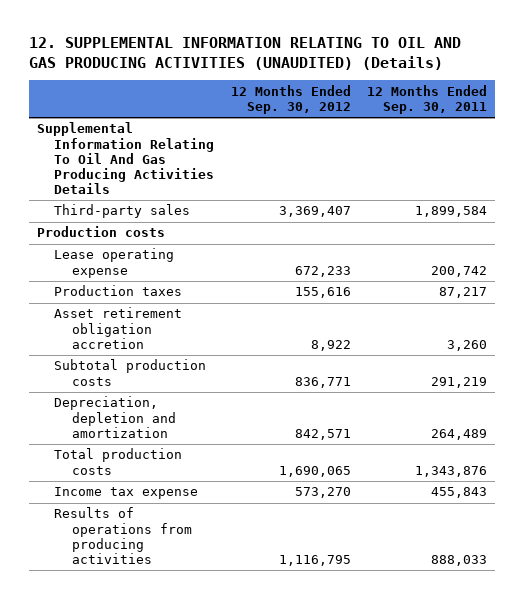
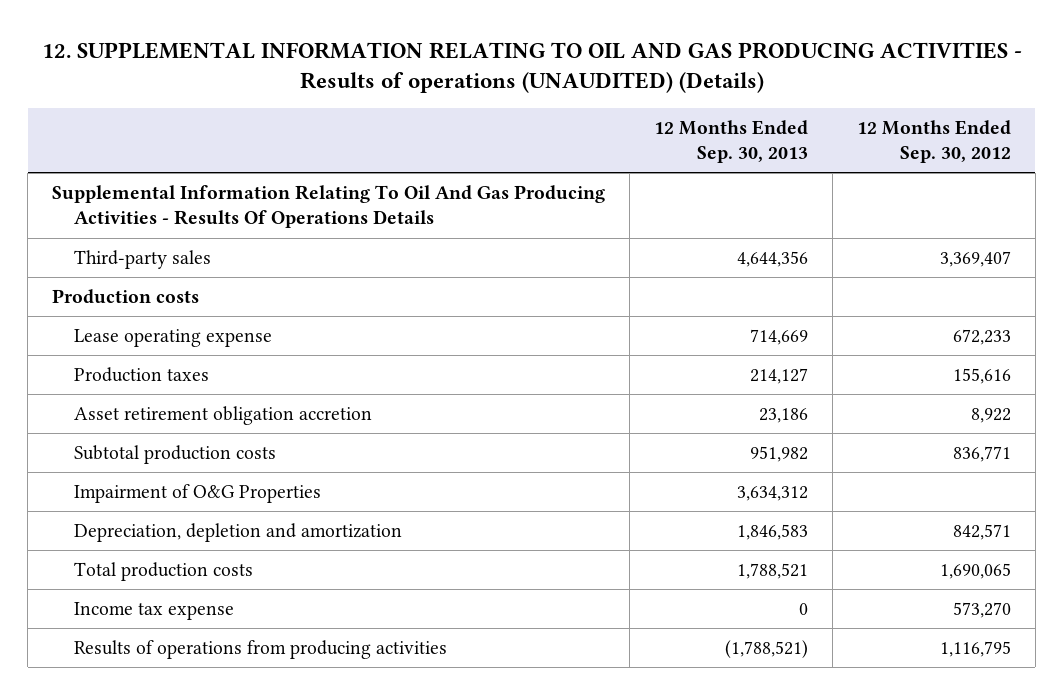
[28,37,461,70] 12. SUPPLEMENTAL INFORMATION RELATING TO OIL AND GAS PRODUCING ACTIVITIES (UNAUDITED) (Details) -> [41,42,1022,94] 12. SUPPLEMENTAL INFORMATION RELATING TO OIL AND GAS PRODUCING ACTIVITIES - Results of operations (UNAUDITED) (Details)
[367,84,488,114] 12 Months Ended Sep. 30, 2011 -> none
none -> [654,119,809,164] 12 Months Ended Sep. 30, 2013
[36,122,215,194] Supplemental Information Relating To Oil And Gas Producing Activities Details -> [52,185,606,229] Supplemental Information Relating To Oil And Gas Producing Activities - Results Of Operations Details
none -> [74,484,322,504] Impairment of O&G Properties

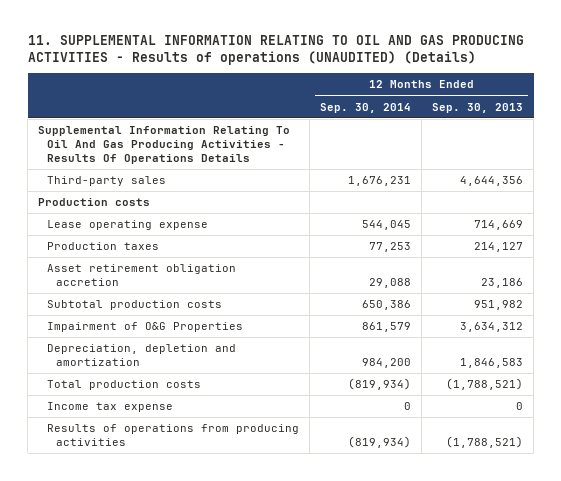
[41,42,1022,94] 12. SUPPLEMENTAL INFORMATION RELATING TO OIL AND GAS PRODUCING ACTIVITIES - Results of operations (UNAUDITED) (Details) -> [27,34,524,65] 11. SUPPLEMENTAL INFORMATION RELATING TO OIL AND GAS PRODUCING ACTIVITIES - Results of operations (UNAUDITED) (Details)
[856,119,1011,164] 12 Months Ended Sep. 30, 2012 -> none
none -> [320,102,412,113] Sep. 30, 2014
[737,563,809,580] 1,788,521 -> [446,378,524,391] (1,788,521)

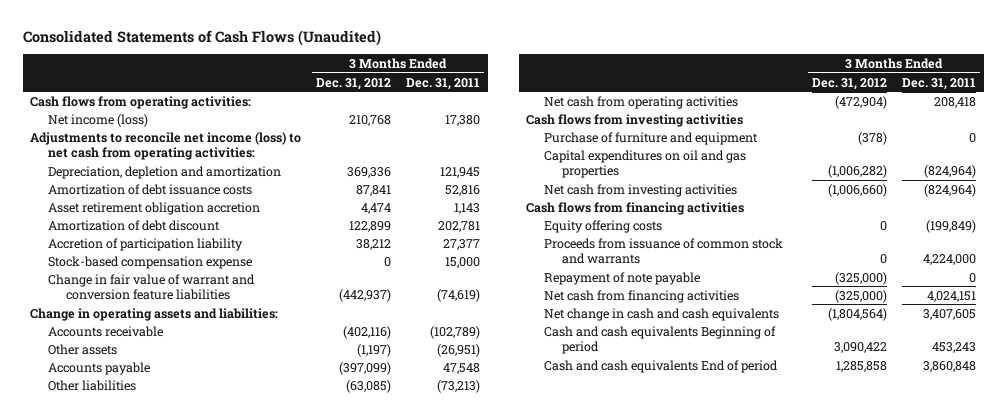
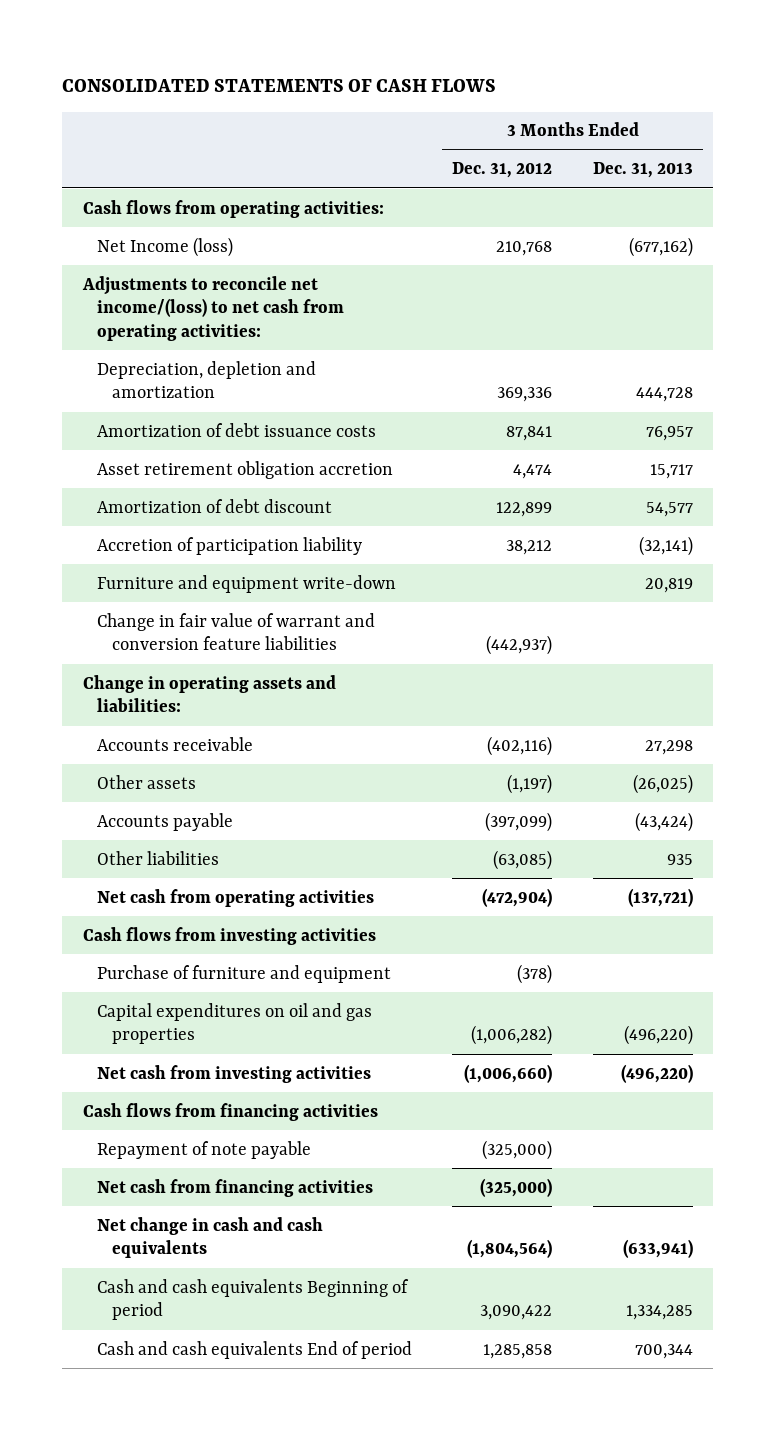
[22,30,381,47] Consolidated Statements of Cash Flows (Unaudited) -> [62,79,497,93] CONSOLIDATED STATEMENTS OF CASH FLOWS
[406,77,481,90] Dec. 31, 2011 -> none
none -> [592,162,693,179] Dec. 31, 2013
[48,113,149,127] Net income (loss) -> [97,236,234,257] Net Income (loss)
[30,131,302,160] Adjustments to reconcile net income (loss) to net cash from operating activities: -> [81,275,345,341] Adjustments to reconcile net income/(loss) to net cash from operating activities:
[48,255,253,269] Stock-based compensation expense -> none
none -> [97,574,397,593] Furniture and equipment write-down
[544,219,663,233] Equity offering costs -> none
[544,237,784,264] Proceeds from issuance of common stock and warrants -> none

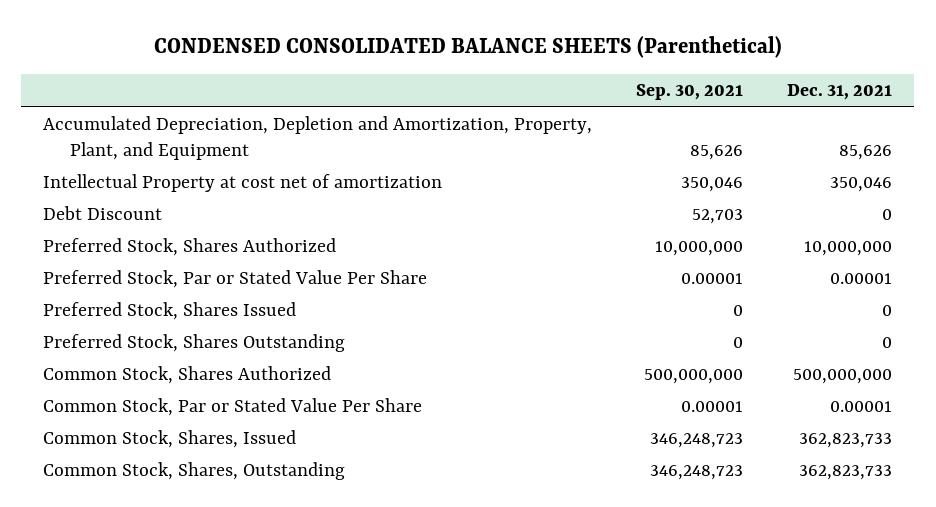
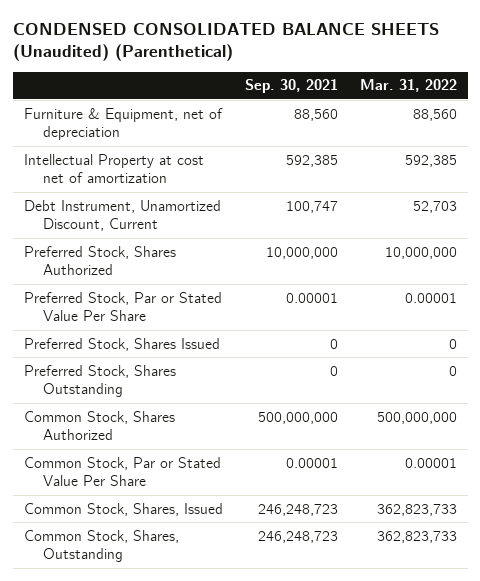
[153,36,782,59] CONDENSED CONSOLIDATED BALANCE SHEETS (Parenthetical) -> [12,22,439,62] CONDENSED CONSOLIDATED BALANCE SHEETS (Unaudited) (Parenthetical)
[787,84,893,101] Dec. 31, 2021 -> none
none -> [359,79,457,93] Mar. 31, 2022
[43,116,593,160] Accumulated Depreciation, Depletion and Amortization, Property, Plant, and Equipment -> none
none -> [23,107,223,140] Furniture & Equipment, net of depreciation
[681,177,744,193] 350,046 -> [285,154,338,167] 592,385
[43,206,163,221] Debt Discount -> [23,199,221,231] Debt Instrument, Unamortized Discount, Current
[692,209,744,225] 52,703 -> [285,200,338,213] 100,747
[650,433,744,449] 346,248,723 -> [257,503,338,516] 246,248,723
[650,465,744,481] 346,248,723 -> [257,530,338,543] 246,248,723

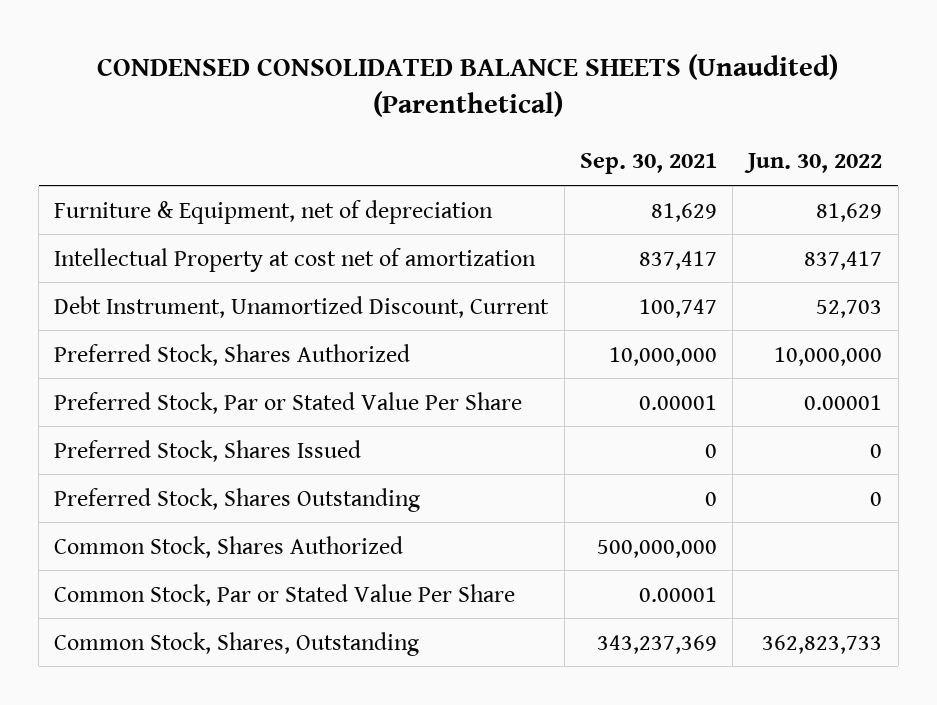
[359,79,457,93] Mar. 31, 2022 -> none
none -> [744,153,883,174] Jun. 30, 2022
[293,108,338,121] 88,560 -> [650,202,717,222] 81,629
[285,154,338,167] 592,385 -> [638,250,717,270] 837,417
[23,502,223,516] Common Stock, Shares, Issued -> none
[257,530,338,543] 246,248,723 -> [596,634,717,654] 343,237,369

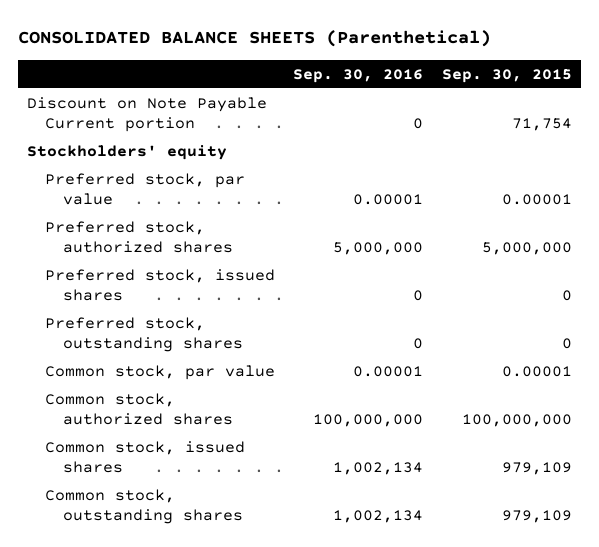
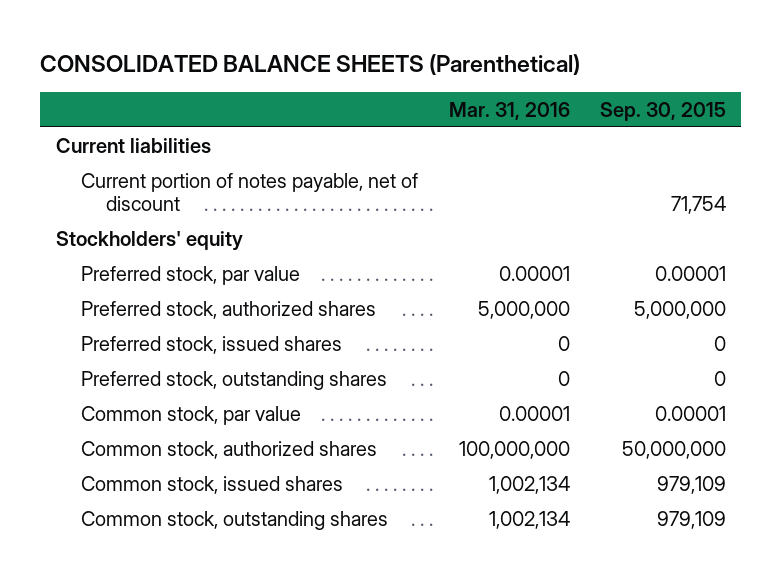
[293,68,424,83] Sep. 30, 2016 -> none
none -> [448,101,570,120] Mar. 31, 2016
none -> [55,137,211,153] Current liabilities
[27,96,268,133] Discount on Note Payable Current portion -> [80,172,418,212] Current portion of notes payable, net of discount
[461,414,572,428] 100,000,000 -> [622,440,727,459] 50,000,000

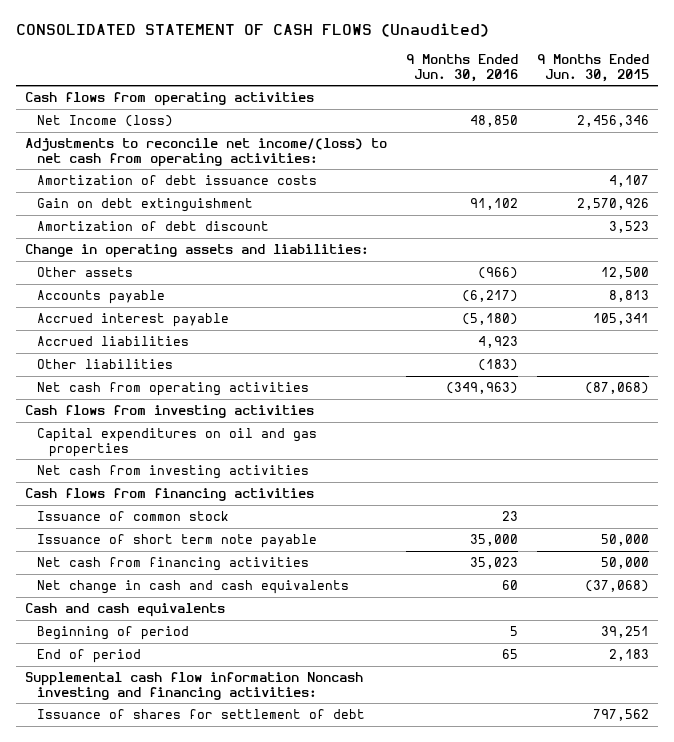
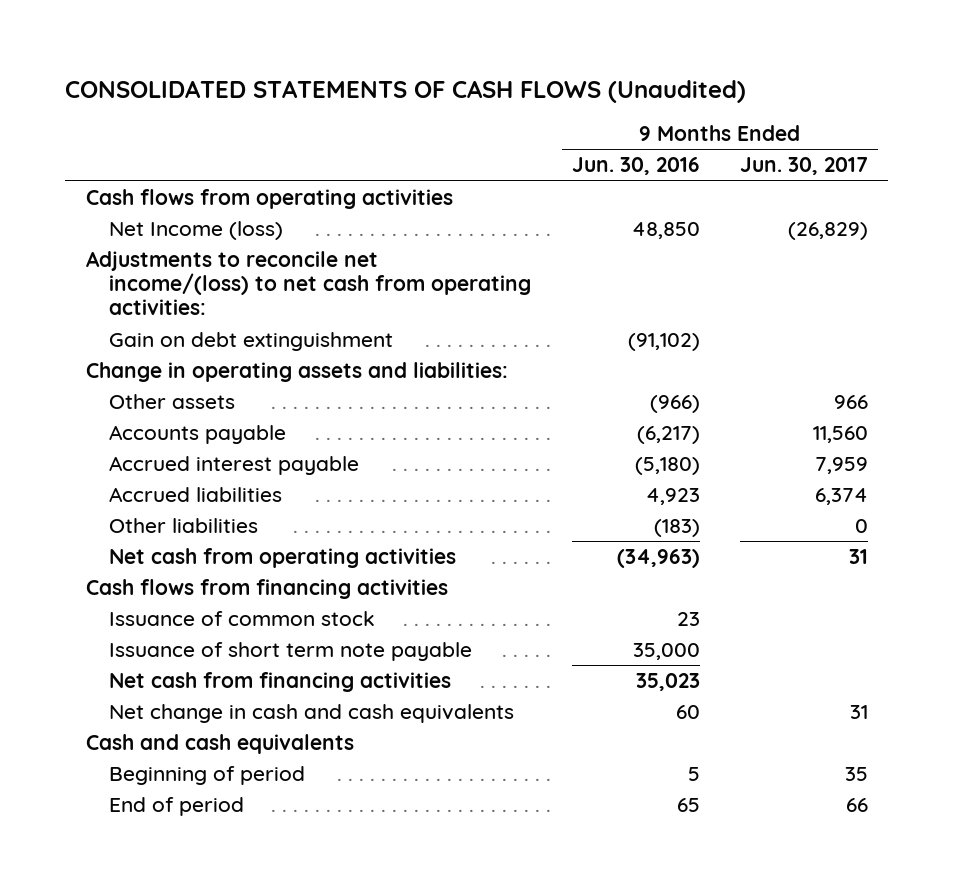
[16,23,490,38] CONSOLIDATED STATEMENT OF CASH FLOWS (Unaudited) -> [65,79,747,103] CONSOLIDATED STATEMENTS OF CASH FLOWS (Unaudited)
[536,53,649,82] 9 Months Ended Jun. 30, 2015 -> none
none -> [740,157,869,176] Jun. 30, 2017
[37,175,318,186] Amortization of debt issuance costs -> none
[37,221,270,232] Amortization of debt discount -> none
[470,198,519,211] 91,102 -> [627,332,700,351] (91,102)
[25,405,315,419] Cash flows from investing activities -> none
[37,428,318,457] Capital expenditures on oil and gas properties -> none
[37,465,310,480] Net cash from investing activities -> none
[446,382,519,395] (349,963) -> [616,548,700,568] (34,963)
[25,672,364,700] Supplemental cash flow information Noncash investing and financing activities: -> none
[37,709,366,720] Issuance of shares for settlement of debt -> none

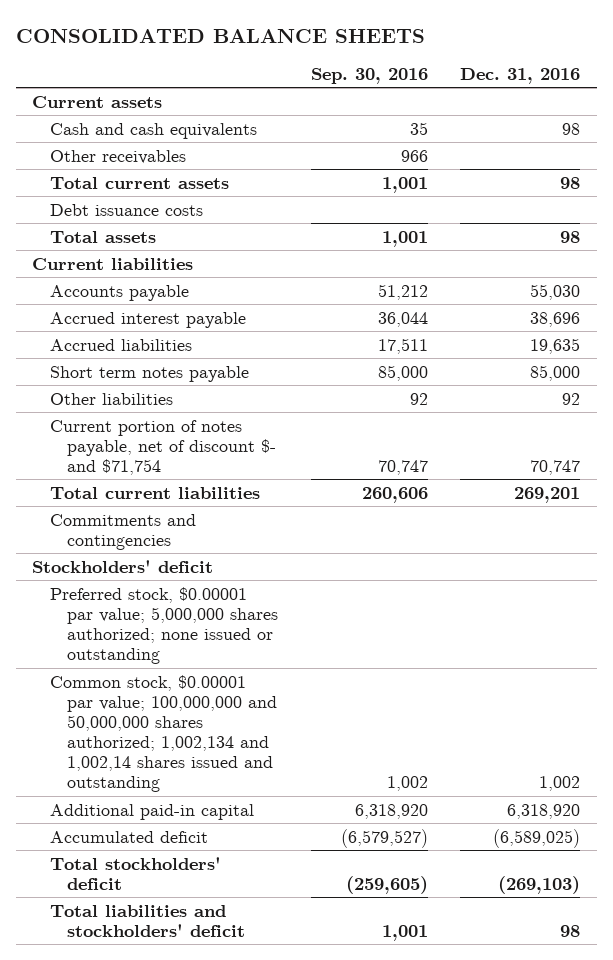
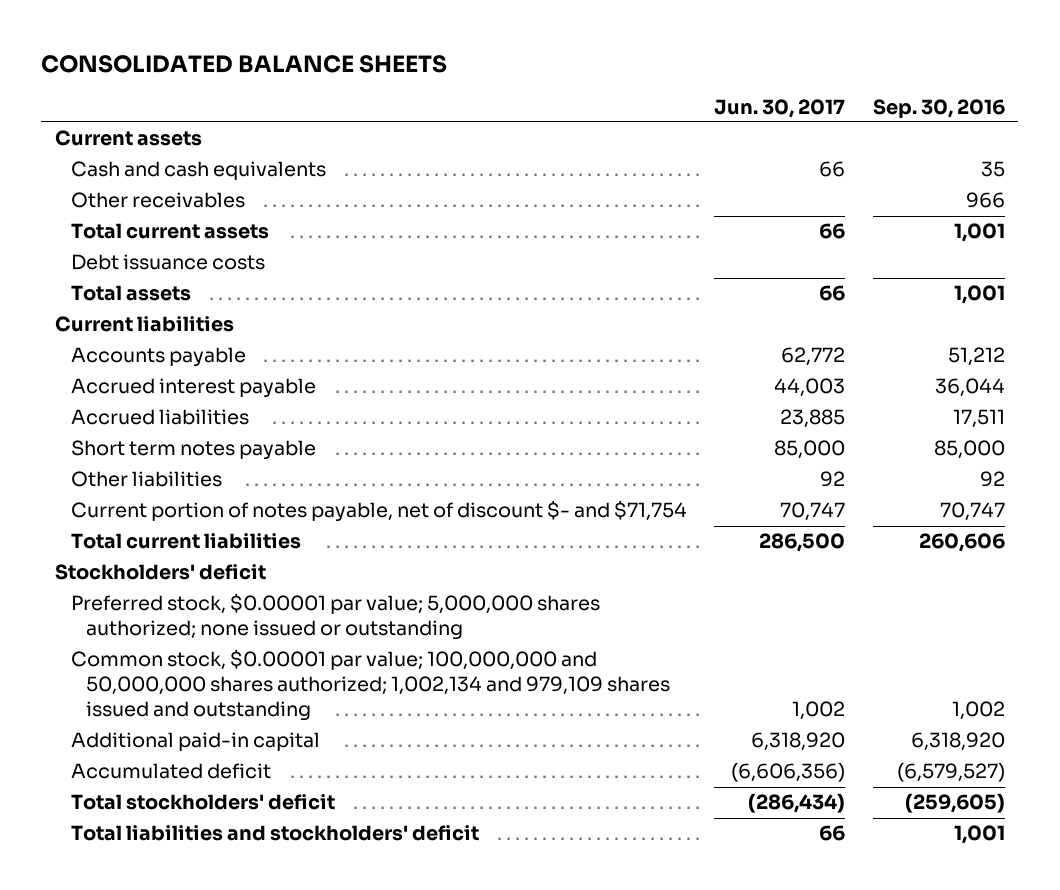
[460,67,581,84] Dec. 31, 2016 -> none
none -> [714,98,846,118] Jun. 30, 2017
[49,513,196,550] Commitments and contingencies -> none
[49,674,278,793] Common stock, $0.00001 par value; 100,000,000 and 50,000,000 shares authorized; 1,002,134 and 1,002,14 shares issued and outstanding -> [70,649,671,722] Common stock, $0.00001 par value; 100,000,000 and 50,000,000 shares authorized; 1,002,134 and 979,109 shares issued and outstanding

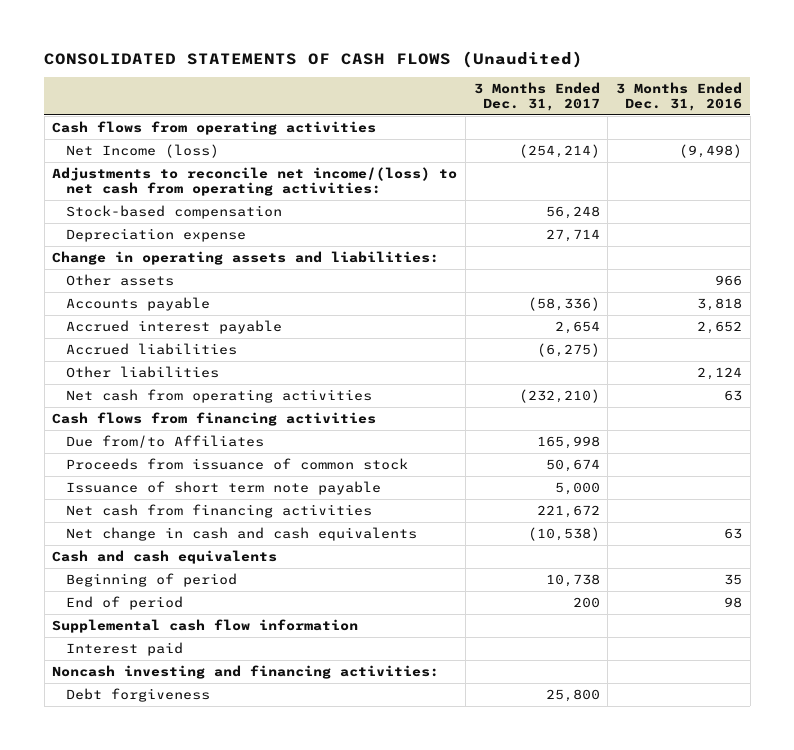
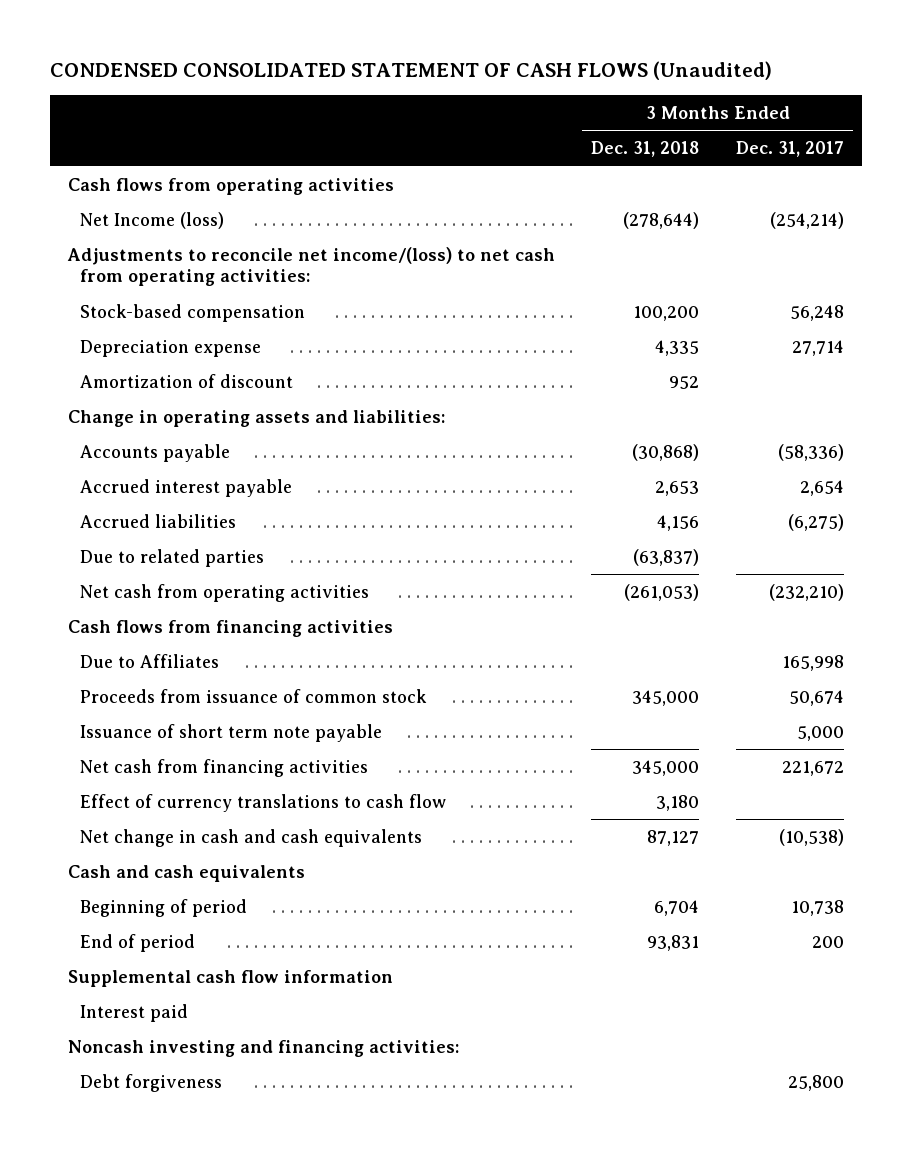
[44,51,584,69] CONSOLIDATED STATEMENTS OF CASH FLOWS (Unaudited) -> [49,61,772,81] CONDENSED CONSOLIDATED STATEMENT OF CASH FLOWS (Unaudited)
[616,82,743,112] 3 Months Ended Dec. 31, 2016 -> none
none -> [591,141,700,158] Dec. 31, 2018
none -> [80,373,294,388] Amortization of discount
[65,273,174,286] Other assets -> none
[65,365,219,378] Other liabilities -> none
none -> [80,548,265,567] Due to related parties
[65,434,264,448] Due from/to Affiliates -> [80,653,220,668] Due to Affiliates
none -> [80,793,447,812] Effect of currency translations to cash flow

